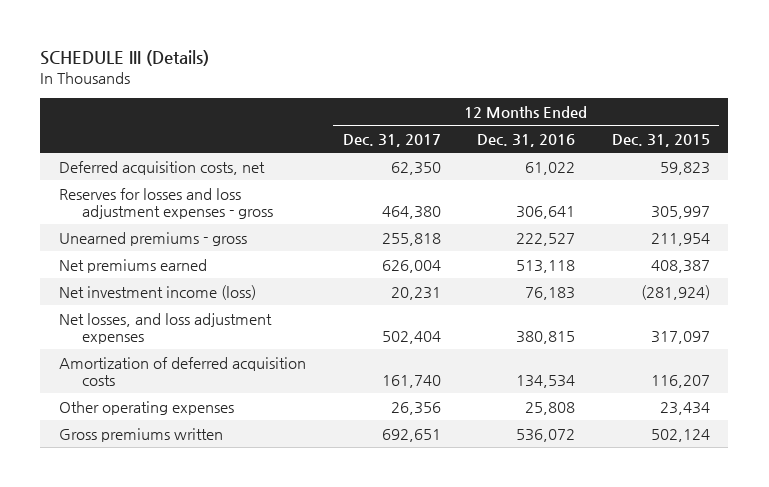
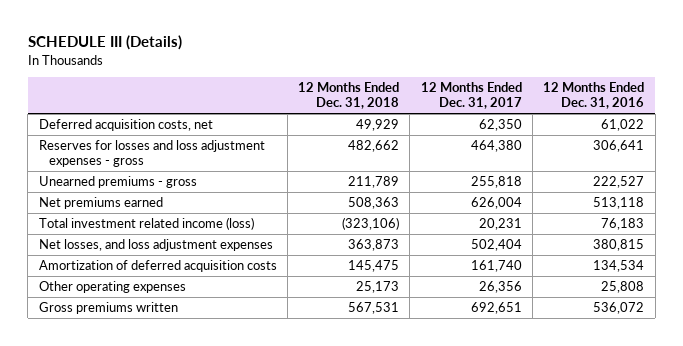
[612,133,711,147] Dec. 31, 2015 -> none
none -> [298,82,400,110] 12 Months Ended Dec. 31, 2018
[58,284,256,300] Net investment income (loss) -> [38,217,254,231] Total investment related income (loss)

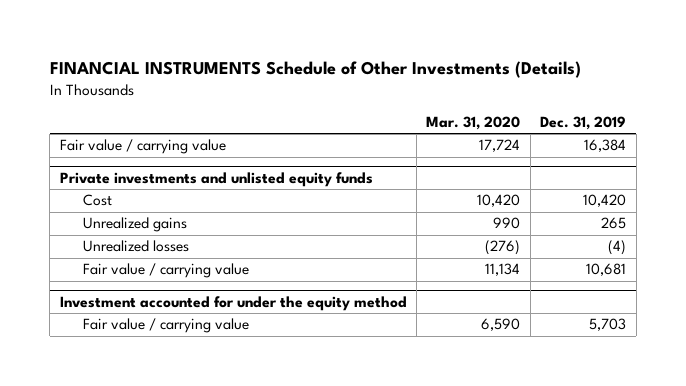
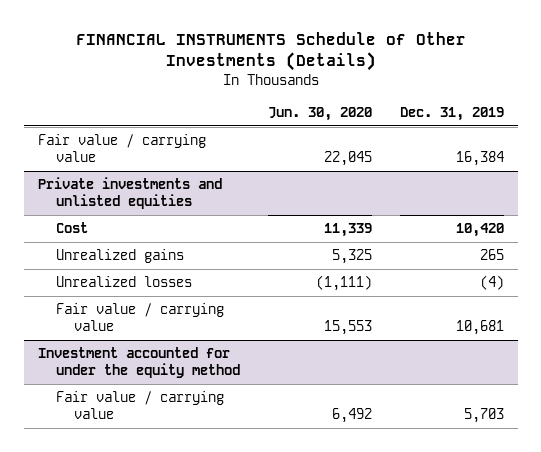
[426,116,521,131] Mar. 31, 2020 -> none
none -> [267,107,372,122] Jun. 30, 2020
[59,171,373,187] Private investments and unlisted equity funds -> [37,177,222,209] Private investments and unlisted equities

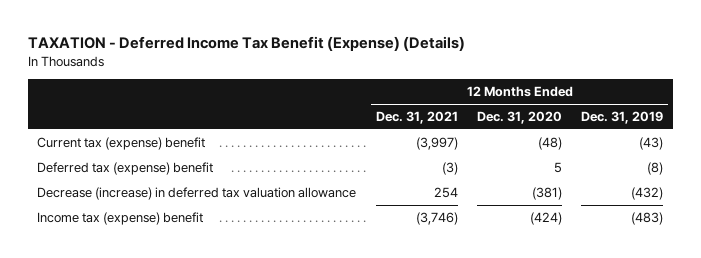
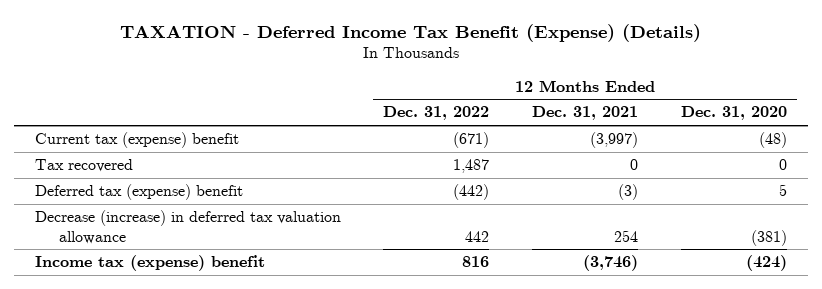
[581,111,664,125] Dec. 31, 2019 -> none
none -> [383,106,490,121] Dec. 31, 2022
none -> [34,159,133,173] Tax recovered

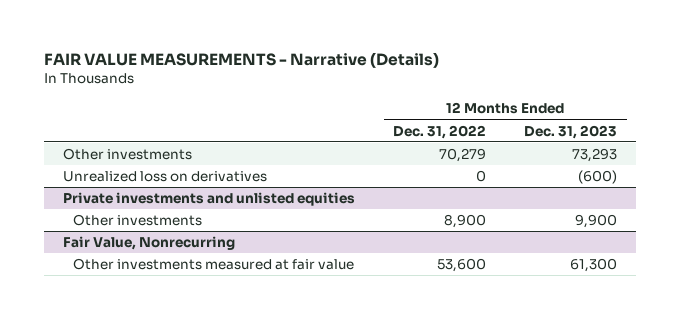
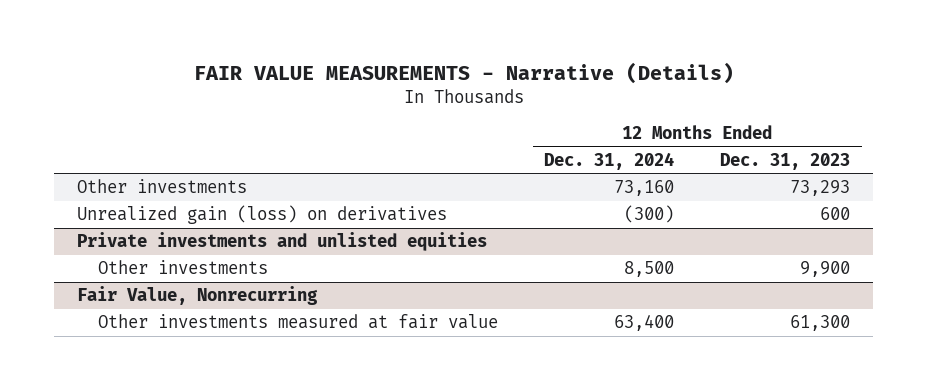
[393,124,487,139] Dec. 31, 2022 -> none
none -> [544,151,675,170] Dec. 31, 2024
[63,171,268,183] Unrealized loss on derivatives -> [76,205,447,225] Unrealized gain (loss) on derivatives
[578,170,618,185] (600) -> [820,207,851,221] 600

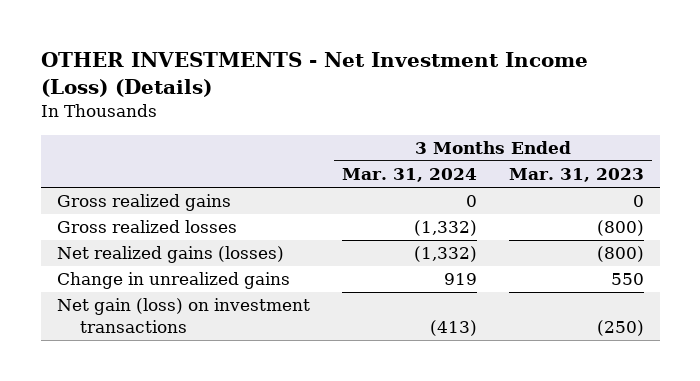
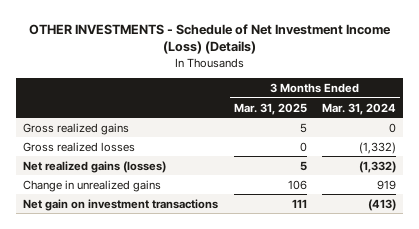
[40,52,588,98] OTHER INVESTMENTS - Net Investment Income (Loss) (Details) -> [28,23,391,55] OTHER INVESTMENTS - Schedule of Net Investment Income (Loss) (Details)
[508,168,644,183] Mar. 31, 2023 -> none
none -> [233,102,307,115] Mar. 31, 2025
[56,298,310,333] Net gain (loss) on investment transactions -> [23,198,219,211] Net gain on investment transactions

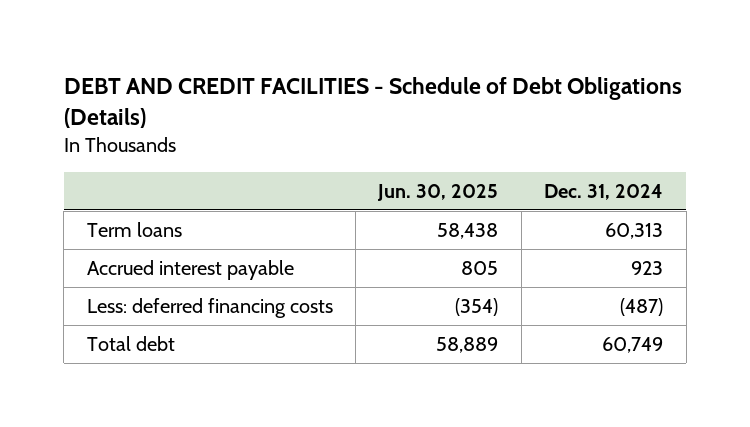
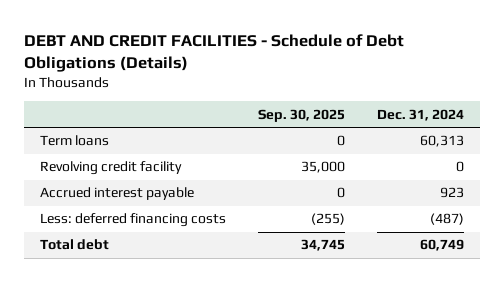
[377,183,499,201] Jun. 30, 2025 -> none
none -> [257,108,345,122] Sep. 30, 2025
none -> [40,161,183,176] Revolving credit facility

